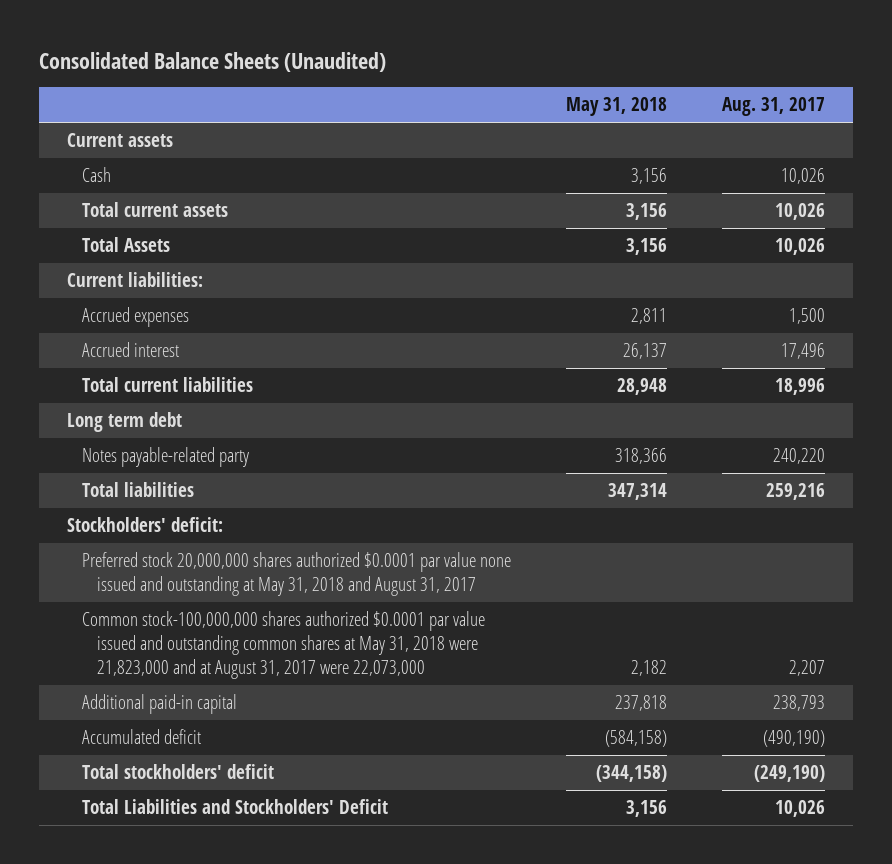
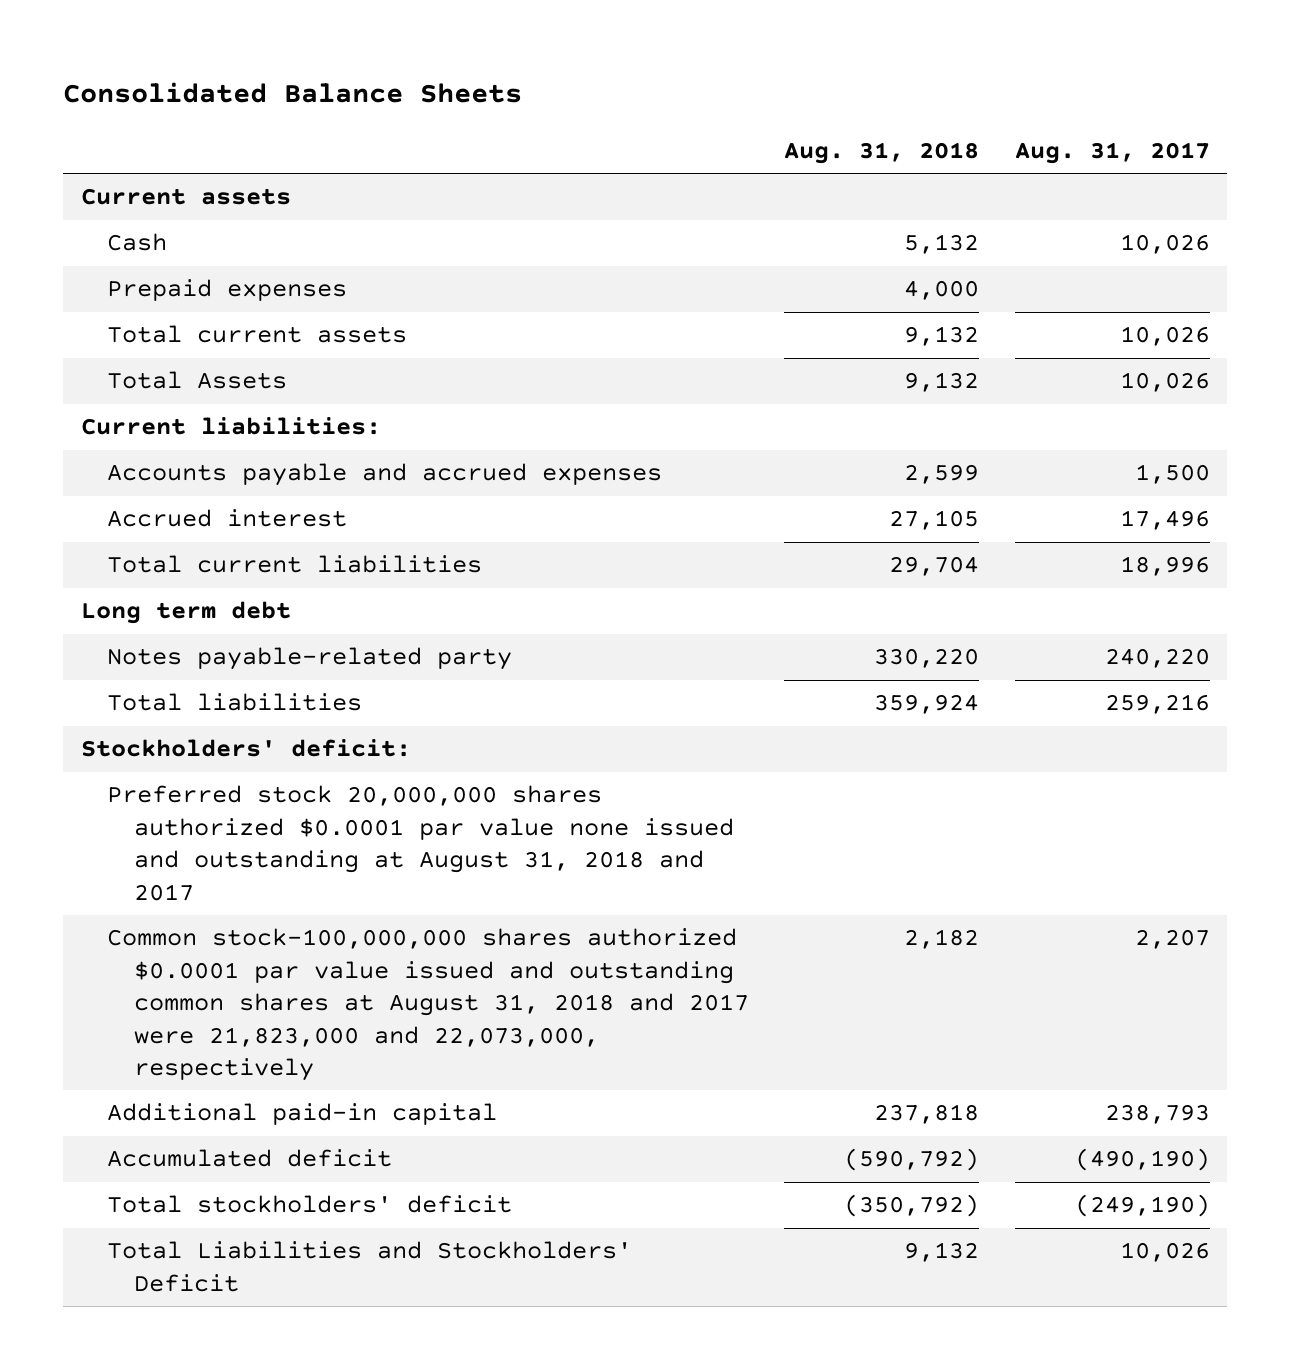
[39,51,387,72] Consolidated Balance Sheets (Unaudited) -> [62,82,522,104] Consolidated Balance Sheets
[566,97,668,117] May 31, 2018 -> none
none -> [784,141,980,164] Aug. 31, 2018
none -> [107,279,348,302] Prepaid expenses
[81,307,189,328] Accrued expenses -> none
none -> [107,463,663,487] Accounts payable and accrued expenses
[81,552,511,597] Preferred stock 20,000,000 shares authorized $0.0001 par value none issued and outstanding at May 31, 2018 and August 31, 2017 -> [107,785,734,901] Preferred stock 20,000,000 shares authorized $0.0001 par value none issued and outstanding at August 31, 2018 and 2017
[81,611,485,680] Common stock-100,000,000 shares authorized $0.0001 par value issued and outstanding common shares at May 31, 2018 were 21,823,000 and at August 31, 2017 were 22,073,000 -> [107,928,749,1081] Common stock-100,000,000 shares authorized $0.0001 par value issued and outstanding common shares at August 31, 2018 and 2017 were 21,823,000 and 22,073,000, respectively

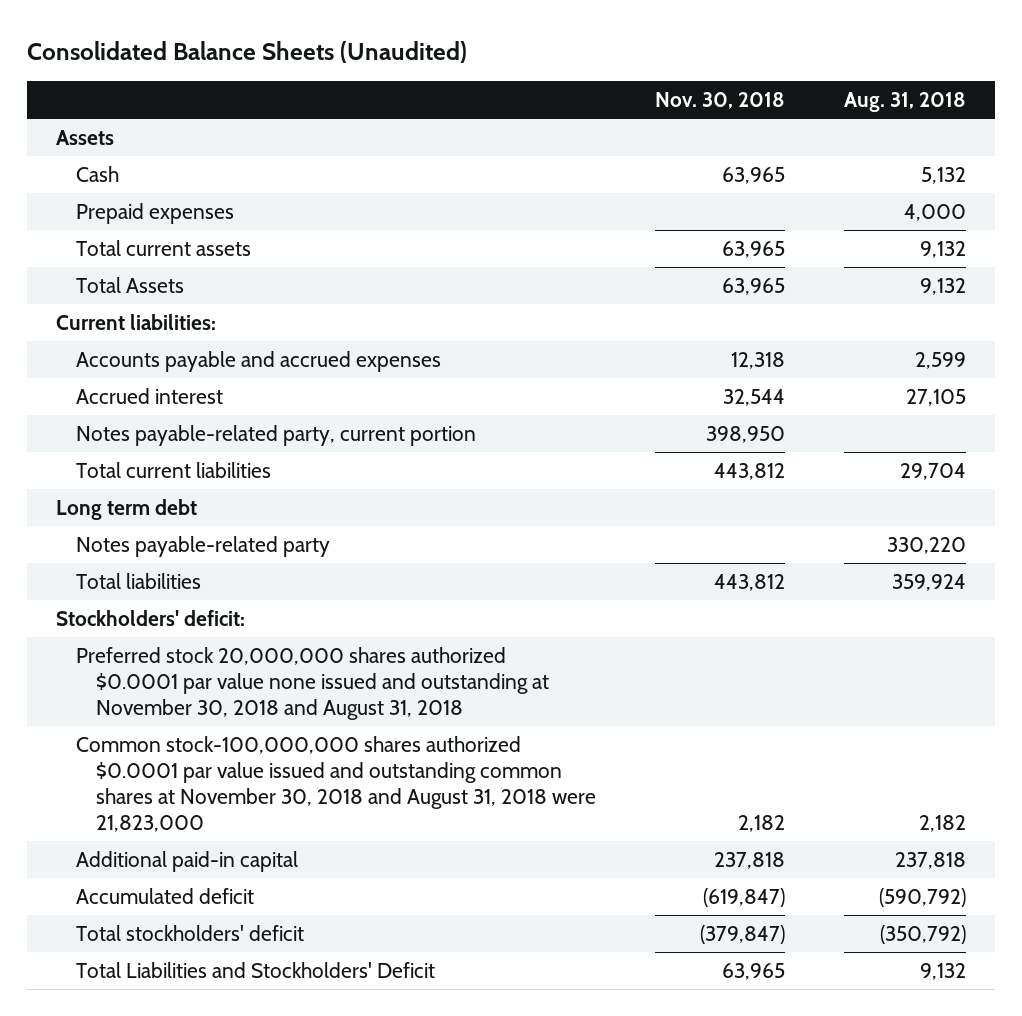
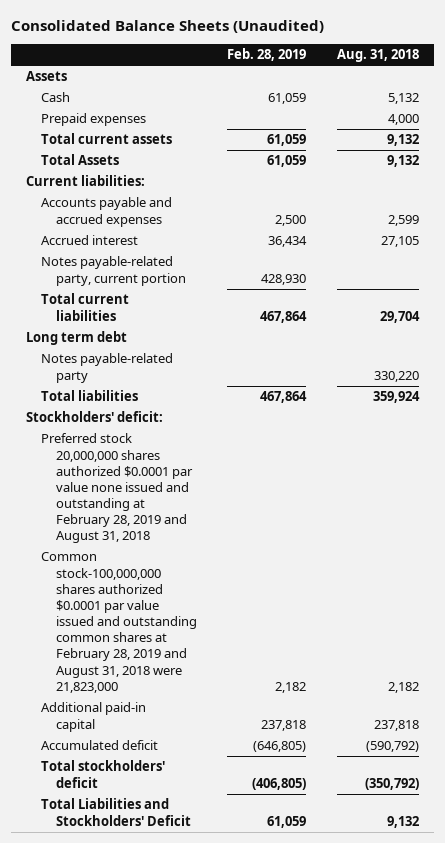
[655,92,786,110] Nov. 30, 2018 -> none
none -> [227,47,307,61] Feb. 28, 2019
[76,646,550,720] Preferred stock 20,000,000 shares authorized $0.0001 par value none issued and outstanding at November 30, 2018 and August 31, 2018 -> [40,433,193,544] Preferred stock 20,000,000 shares authorized $0.0001 par value none issued and outstanding at February 28, 2019 and August 31, 2018
[76,735,597,832] Common stock-100,000,000 shares authorized $0.0001 par value issued and outstanding common shares at November 30, 2018 and August 31, 2018 were 21,823,000 -> [40,552,197,693] Common stock-100,000,000 shares authorized $0.0001 par value issued and outstanding common shares at February 28, 2019 and August 31, 2018 were 21,823,000

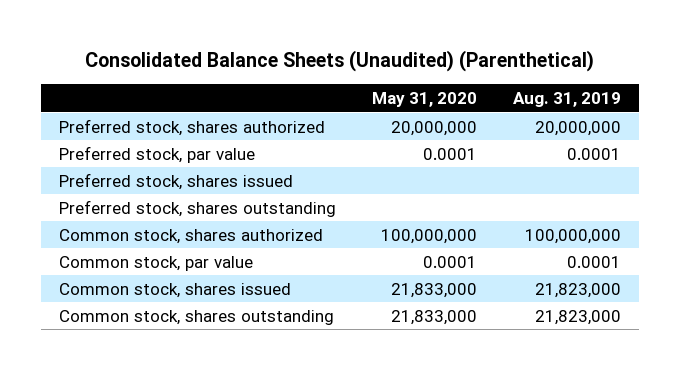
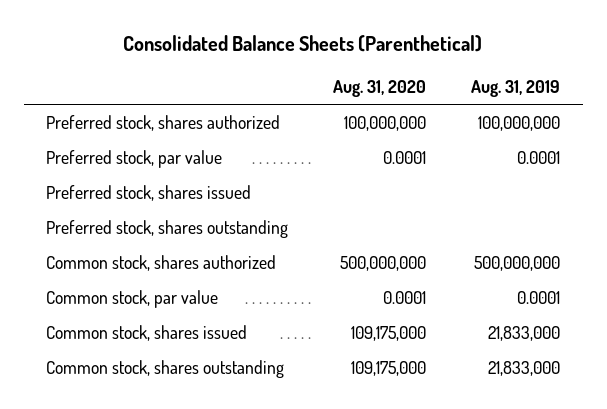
[85,50,595,73] Consolidated Balance Sheets (Unaudited) (Parenthetical) -> [123,35,483,53] Consolidated Balance Sheets (Parenthetical)
[372,91,478,107] May 31, 2020 -> none
none -> [333,79,427,97] Aug. 31, 2020
[535,120,622,136] 20,000,000 -> [478,116,561,132] 100,000,000
[525,228,622,244] 100,000,000 -> [474,256,561,272] 500,000,000
[535,282,622,298] 21,823,000 -> [488,326,561,342] 21,833,000
[535,309,622,325] 21,823,000 -> [488,361,561,377] 21,833,000

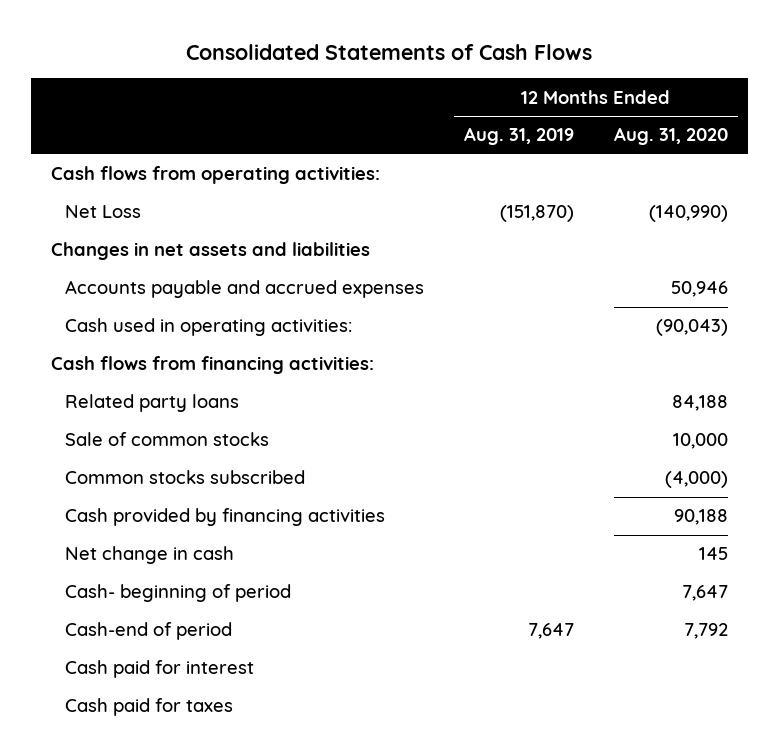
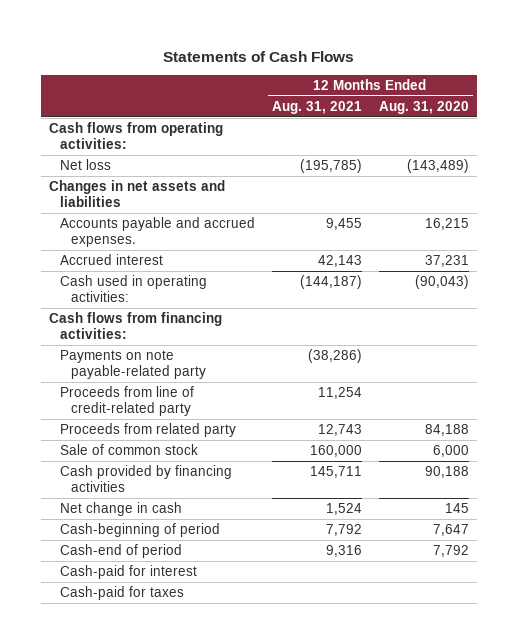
[186,43,593,60] Consolidated Statements of Cash Flows -> [162,50,354,62] Statements of Cash Flows
[463,127,574,146] Aug. 31, 2019 -> none
none -> [271,100,362,114] Aug. 31, 2021
[64,205,141,219] Net Loss -> [60,159,112,171] Net loss
[648,205,728,223] (140,990) -> [406,159,469,174] (143,489)
[64,280,424,299] Accounts payable and accrued expenses -> [60,217,256,248] Accounts payable and accrued expenses.
[670,281,728,298] 50,946 -> [424,218,469,231] 16,215
none -> [60,254,164,266] Accrued interest
[64,470,305,485] Common stocks subscribed -> none
none -> [60,350,207,380] Payments on note payable-related party
none -> [60,386,195,417] Proceeds from line of credit-related party
[64,394,239,413] Related party loans -> [60,423,237,438] Proceeds from related party
[64,432,269,447] Sale of common stocks -> [60,444,199,456] Sale of common stock
[672,433,728,450] 10,000 -> [432,445,469,458] 6,000
[64,584,291,603] Cash- beginning of period -> [60,523,221,538] Cash-beginning of period
[64,660,254,679] Cash paid for interest -> [60,565,198,580] Cash-paid for interest
[64,698,233,717] Cash paid for taxes -> [60,586,185,601] Cash-paid for taxes

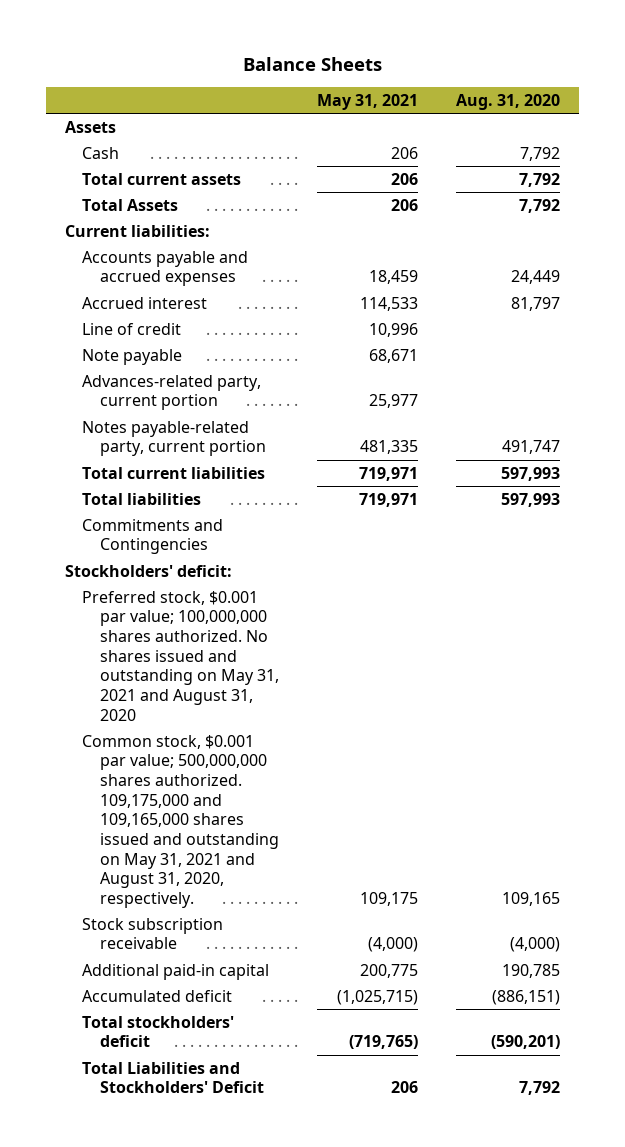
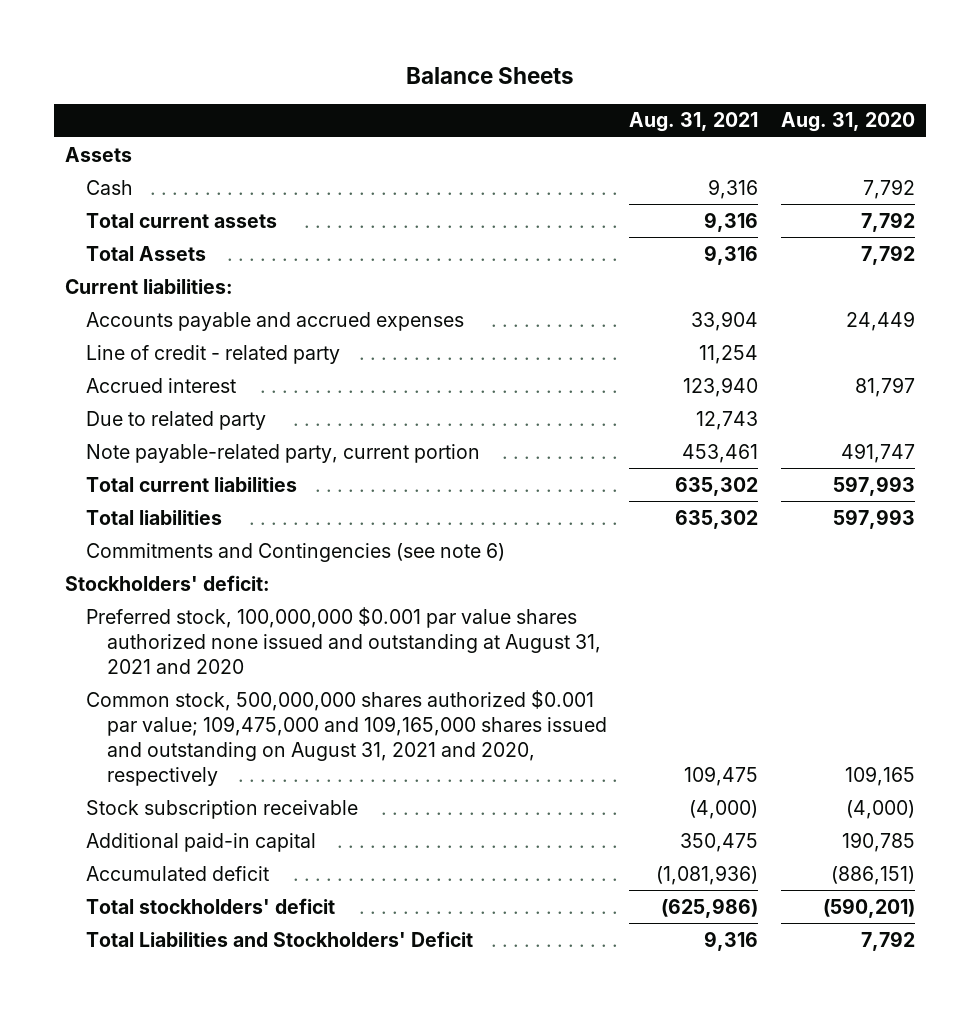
[316,93,418,110] May 31, 2021 -> none
none -> [629,112,759,133] Aug. 31, 2021
none -> [86,344,341,364] Line of credit - related party
[82,322,182,335] Line of credit -> none
[82,348,183,365] Note payable -> none
[82,374,262,411] Advances-related party, current portion -> none
none -> [86,410,267,430] Due to related party
[82,420,266,457] Notes payable-related party, current portion -> [86,443,481,463] Note payable-related party, current portion
[82,518,224,555] Commitments and Contingencies -> [86,542,506,562] Commitments and Contingencies (see note 6)
[82,590,279,721] Preferred stock, $0.001 par value; 100,000,000 shares authorized. No shares issued and outstanding on May 31, 2021 and August 31, 2020 -> [86,606,601,674] Preferred stock, 100,000,000 $0.001 par value shares authorized none issued and outstanding at August 31, 2021 and 2020
[82,734,279,908] Common stock, $0.001 par value; 500,000,000 shares authorized. 109,175,000 and 109,165,000 shares issued and outstanding on May 31, 2021 and August 31, 2020, respectively. -> [86,689,607,786] Common stock, 500,000,000 shares authorized $0.001 par value; 109,475,000 and 109,165,000 shares issued and outstanding on August 31, 2021 and 2020, respectively

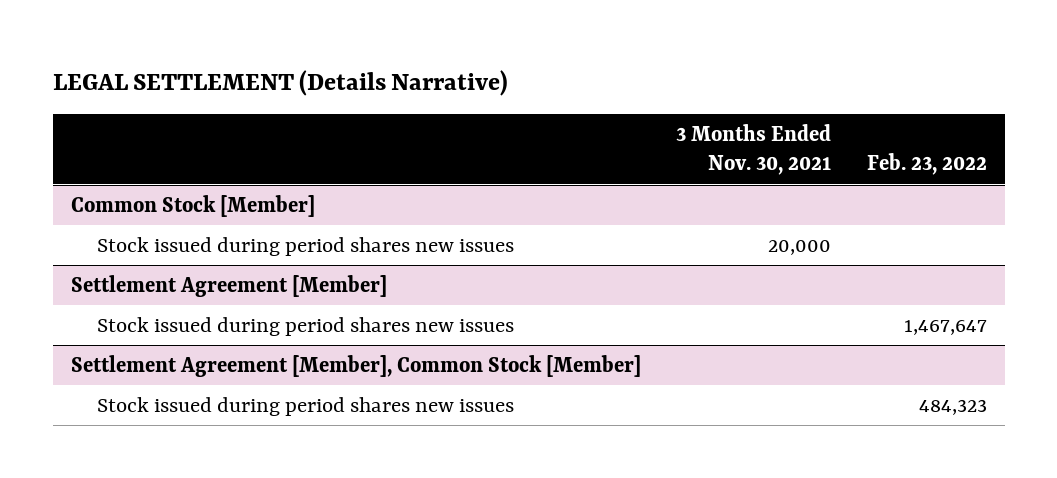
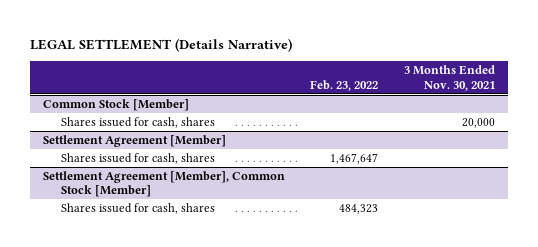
[96,236,514,256] Stock issued during period shares new issues -> [60,116,215,128] Shares issued for cash, shares
[96,316,514,336] Stock issued during period shares new issues -> [60,152,215,164] Shares issued for cash, shares
[96,396,514,416] Stock issued during period shares new issues -> [60,202,215,214] Shares issued for cash, shares

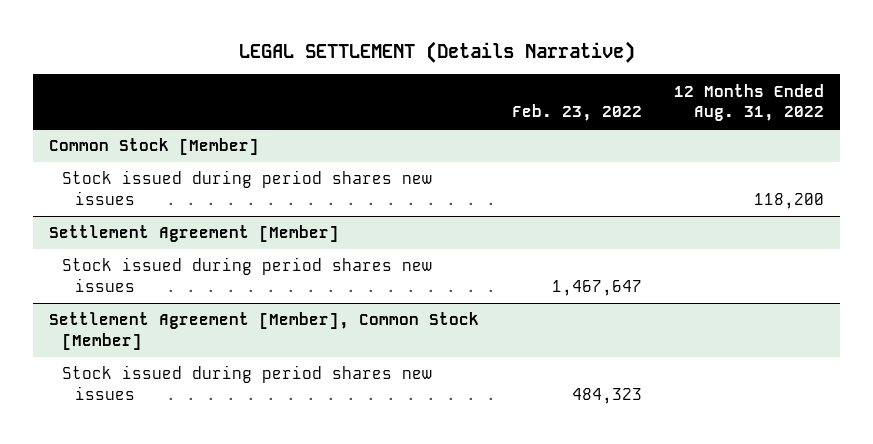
[404,65,496,91] 3 Months Ended Nov. 30, 2021 -> none
none -> [673,83,824,122] 12 Months Ended Aug. 31, 2022
[60,116,215,128] Shares issued for cash, shares -> [62,170,433,206] Stock issued during period shares new issues
[60,152,215,164] Shares issued for cash, shares -> [62,257,433,293] Stock issued during period shares new issues
[60,202,215,214] Shares issued for cash, shares -> [62,365,433,401] Stock issued during period shares new issues

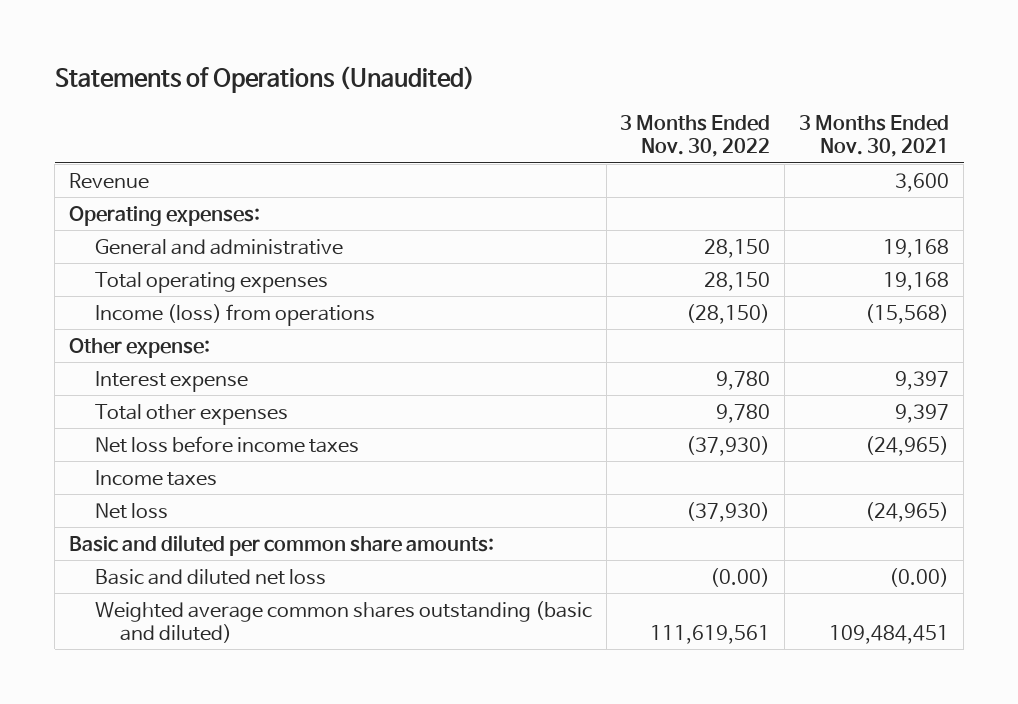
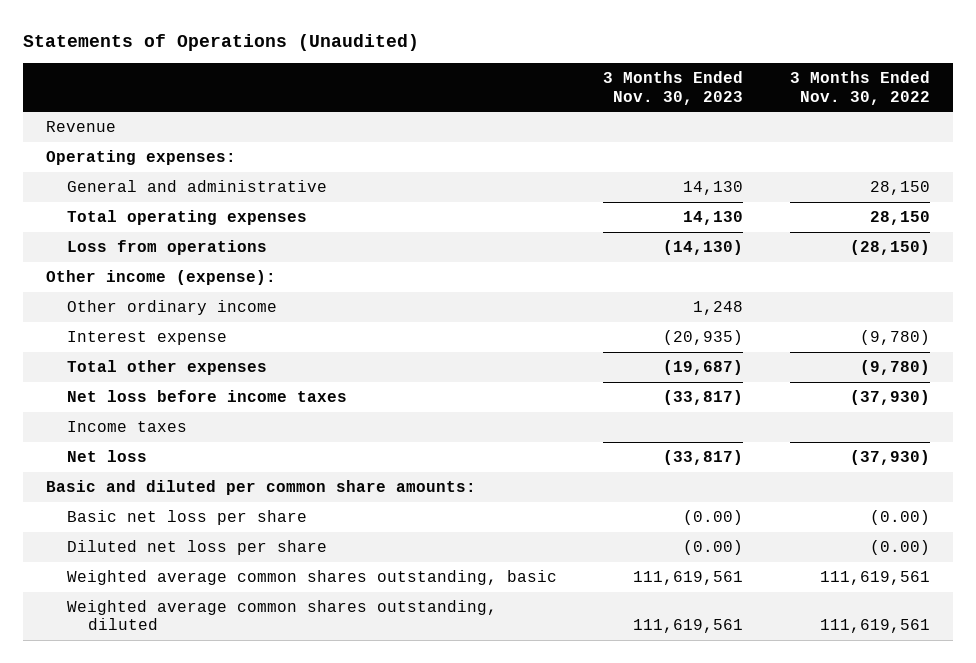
[799,115,950,158] 3 Months Ended Nov. 30, 2021 -> none
none -> [603,71,744,105] 3 Months Ended Nov. 30, 2023
[94,303,375,326] Income (loss) from operations -> [67,240,268,256] Loss from operations
[69,337,211,358] Other expense: -> [46,270,277,286] Other income (expense):
none -> [67,300,278,316] Other ordinary income
[716,370,771,390] 9,780 -> [859,330,930,346] (9,780)
[716,403,771,423] 9,780 -> [859,360,930,376] (9,780)
[94,568,326,585] Basic and diluted net loss -> [67,510,308,526] Basic net loss per share
none -> [67,540,328,556] Diluted net loss per share
[94,600,592,644] Weighted average common shares outstanding (basic and diluted) -> [67,570,558,586] Weighted average common shares outstanding, basic
none -> [67,600,498,631] Weighted average common shares outstanding, diluted

